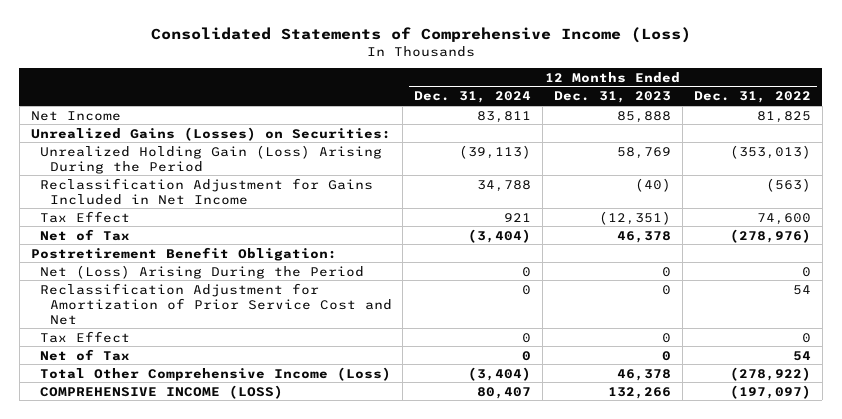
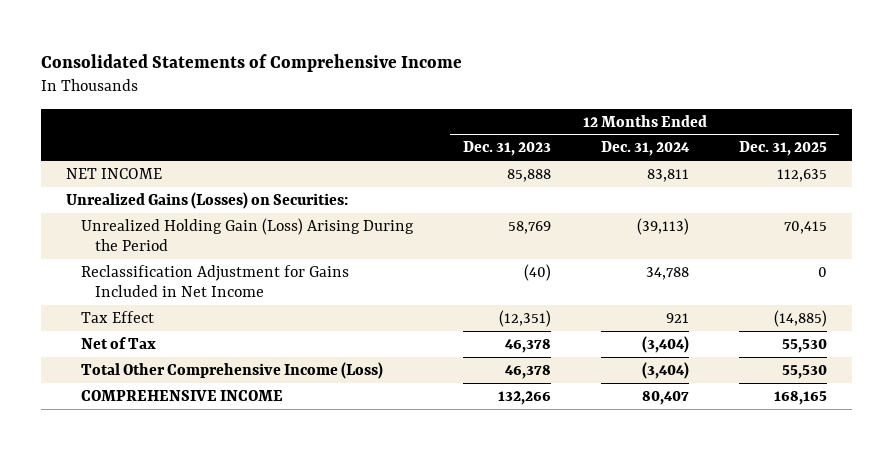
[150,26,691,43] Consolidated Statements of Comprehensive Income (Loss) -> [41,53,463,72] Consolidated Statements of Comprehensive Income
[693,91,811,104] Dec. 31, 2022 -> none
none -> [738,141,827,157] Dec. 31, 2025
[30,110,121,121] Net Income -> [66,167,163,179] NET INCOME
[30,246,337,261] Postretirement Benefit Obligation: -> none
[40,264,365,279] Net (Loss) Arising During the Period -> none
[40,282,392,325] Reclassification Adjustment for Amortization of Prior Service Cost and Net -> none
[40,330,131,343] Tax Effect -> none
[40,348,131,361] Net of Tax -> none
[40,384,284,399] COMPREHENSIVE INCOME (LOSS) -> [80,389,283,401] COMPREHENSIVE INCOME

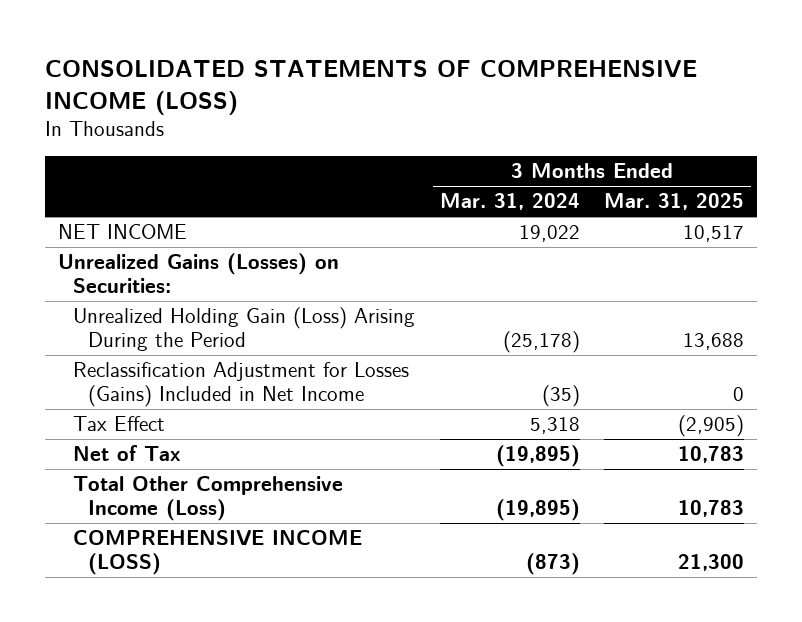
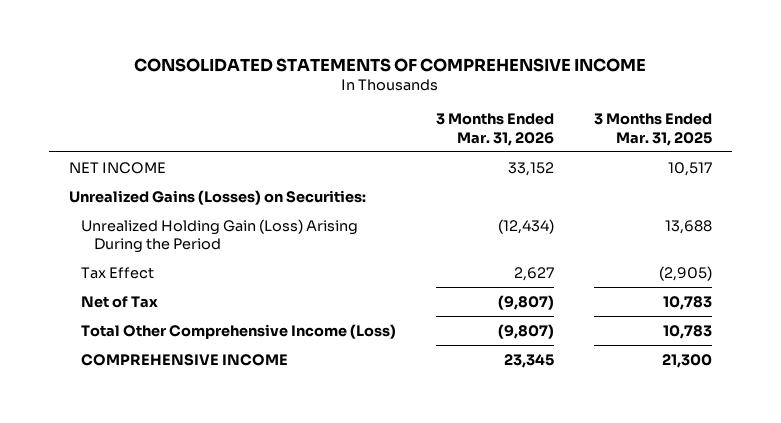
[45,59,698,115] CONSOLIDATED STATEMENTS OF COMPREHENSIVE INCOME (LOSS) -> [134,57,647,72] CONSOLIDATED STATEMENTS OF COMPREHENSIVE INCOME
[439,193,580,211] Mar. 31, 2024 -> none
none -> [436,113,555,146] 3 Months Ended Mar. 31, 2026
[72,362,409,408] Reclassification Adjustment for Losses (Gains) Included in Net Income -> none
[72,530,362,576] COMPREHENSIVE INCOME (LOSS) -> [81,353,289,366] COMPREHENSIVE INCOME

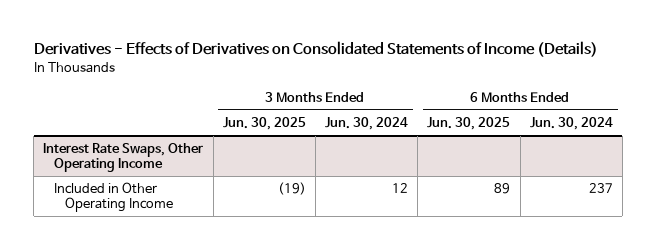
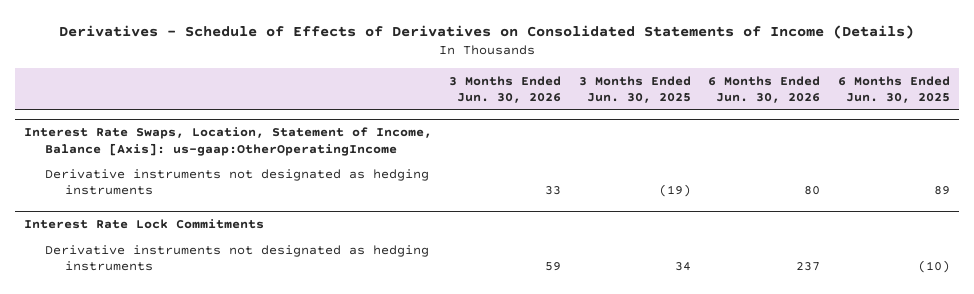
[33,40,598,57] Derivatives - Effects of Derivatives on Consolidated Statements of Income (Details) -> [58,24,914,39] Derivatives - Schedule of Effects of Derivatives on Consolidated Statements of Income (Details)
[325,117,409,131] Jun. 30, 2024 -> none
[529,117,613,131] Jun. 30, 2024 -> none
none -> [449,75,562,104] 3 Months Ended Jun. 30, 2026
none -> [708,75,821,104] 6 Months Ended Jun. 30, 2026
[43,143,204,173] Interest Rate Swaps, Other Operating Income -> none
none -> [23,127,432,156] Interest Rate Swaps, Location, Statement of Income, Balance [Axis]: us-gaap:OtherOperatingIncome
[54,182,174,213] Included in Other Operating Income -> [44,168,429,196] Derivative instruments not designated as hedging instruments
none -> [23,219,264,230] Interest Rate Lock Commitments
none -> [44,244,429,272] Derivative instruments not designated as hedging instruments

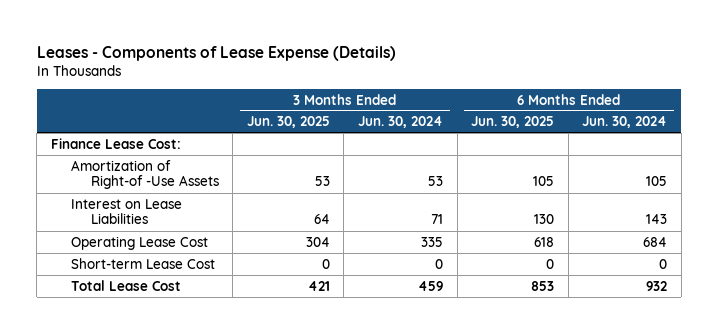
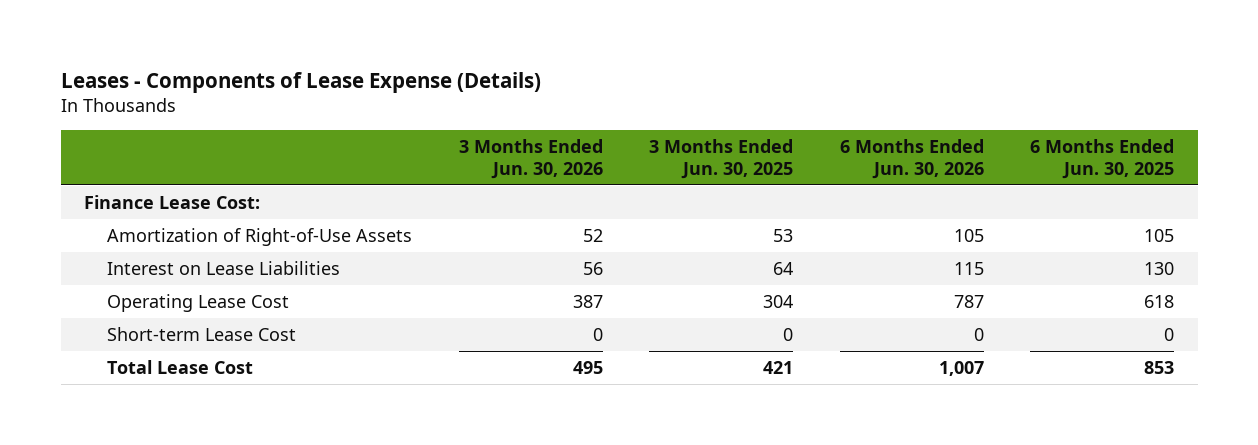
[358,116,444,129] Jun. 30, 2024 -> none
[582,116,668,129] Jun. 30, 2024 -> none
none -> [458,138,603,179] 3 Months Ended Jun. 30, 2026
none -> [839,138,984,179] 6 Months Ended Jun. 30, 2026
[70,159,219,190] Amortization of Right-of -Use Assets -> [107,227,413,246] Amortization of Right-of-Use Assets

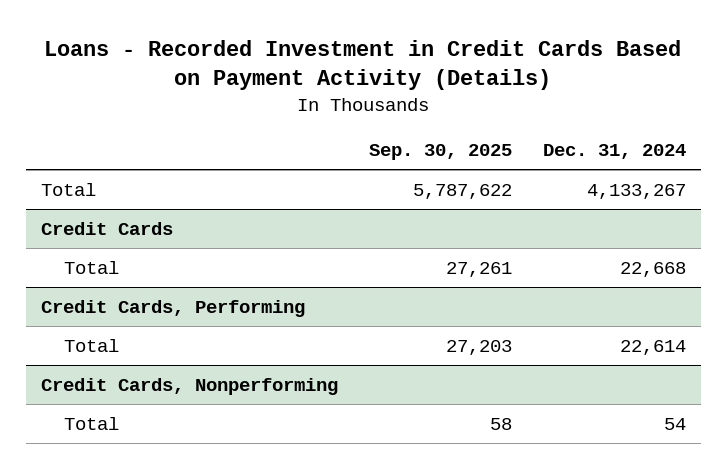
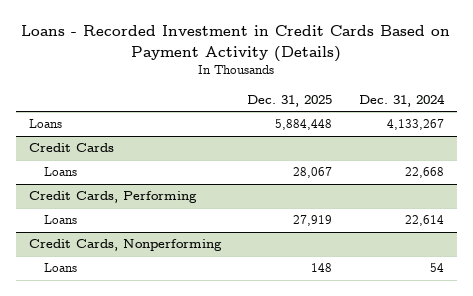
[368,144,512,161] Sep. 30, 2025 -> none
none -> [247,94,333,107] Dec. 31, 2025
[41,182,97,196] Total -> [29,119,63,129] Loans
[64,260,120,274] Total -> [43,167,77,177] Loans
[64,338,120,352] Total -> [43,215,77,225] Loans
[64,416,120,430] Total -> [43,263,77,273] Loans

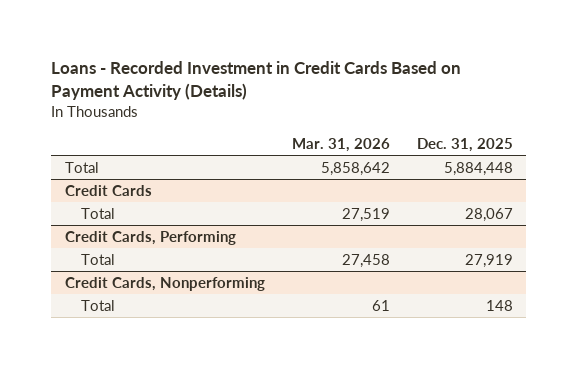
[358,93,445,107] Dec. 31, 2024 -> none
none -> [291,137,390,152] Mar. 31, 2026
[29,119,63,129] Loans -> [64,161,99,173] Total
[43,167,77,177] Loans -> [81,207,116,219] Total
[43,215,77,225] Loans -> [81,253,116,265] Total
[43,263,77,273] Loans -> [81,299,116,311] Total

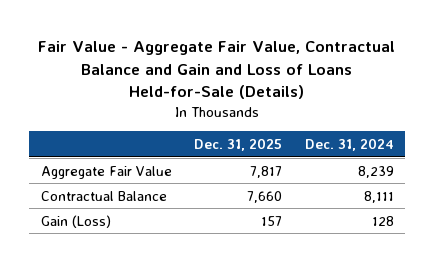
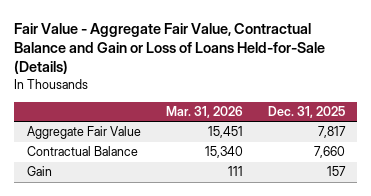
[38,41,396,100] Fair Value - Aggregate Fair Value, Contractual Balance and Gain and Loss of Loans Held-for-Sale (Details) -> [14,22,326,75] Fair Value - Aggregate Fair Value, Contractual Balance and Gain or Loss of Loans Held-for-Sale (Details)
[304,137,394,151] Dec. 31, 2024 -> none
none -> [165,106,243,119] Mar. 31, 2026
[40,214,111,228] Gain (Loss) -> [26,166,52,177] Gain

